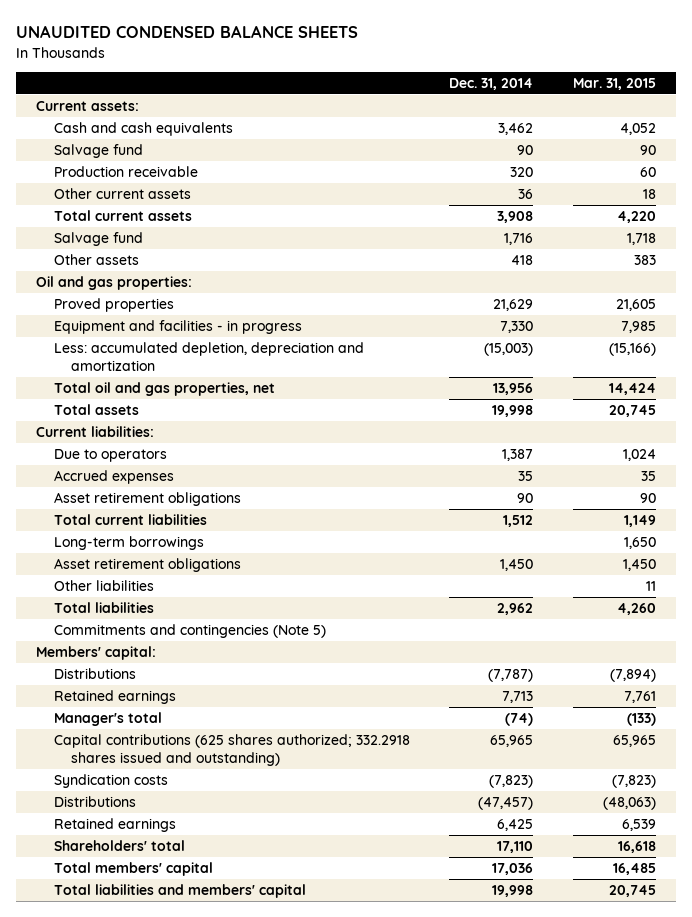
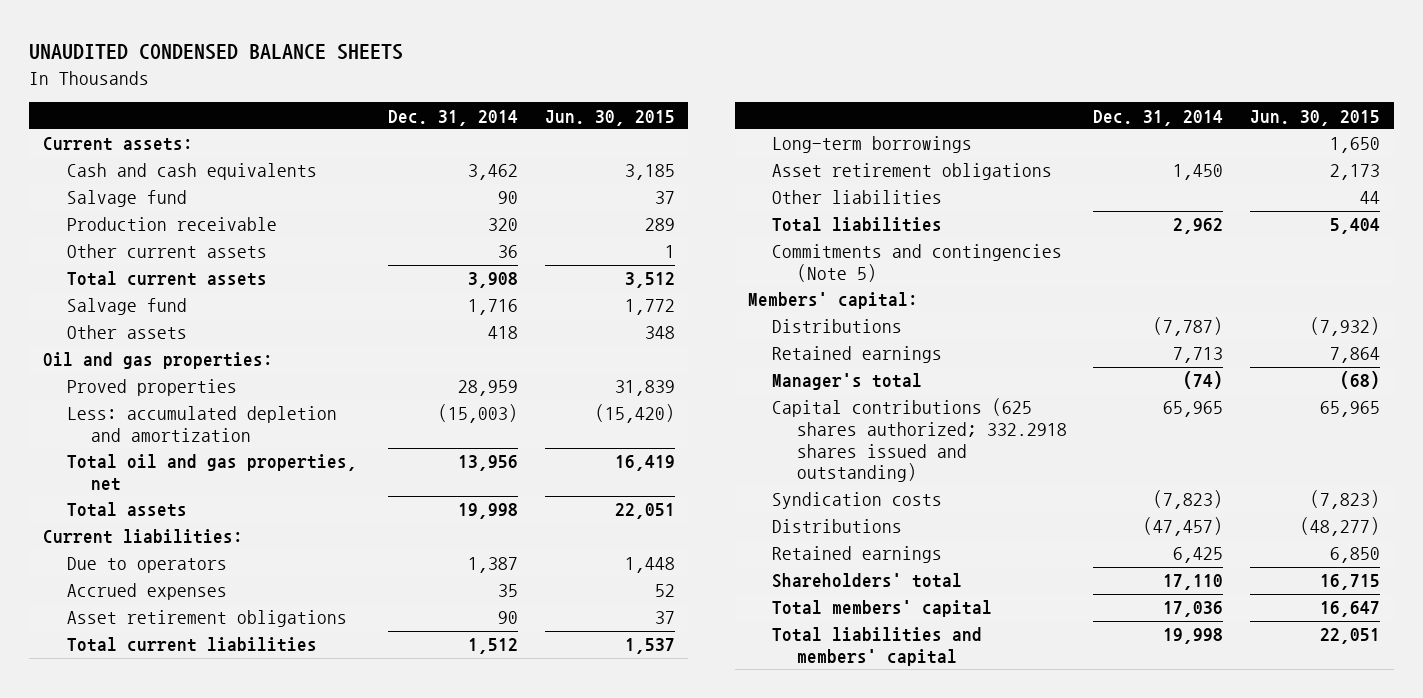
[573,77,657,90] Mar. 31, 2015 -> none
none -> [544,109,675,126] Jun. 30, 2015
[53,320,302,335] Equipment and facilities - in progress -> none
[493,299,534,312] 21,629 -> [457,380,518,397] 28,959
[53,342,364,372] Less: accumulated depletion, depreciation and amortization -> [66,406,337,442] Less: accumulated depletion and amortization

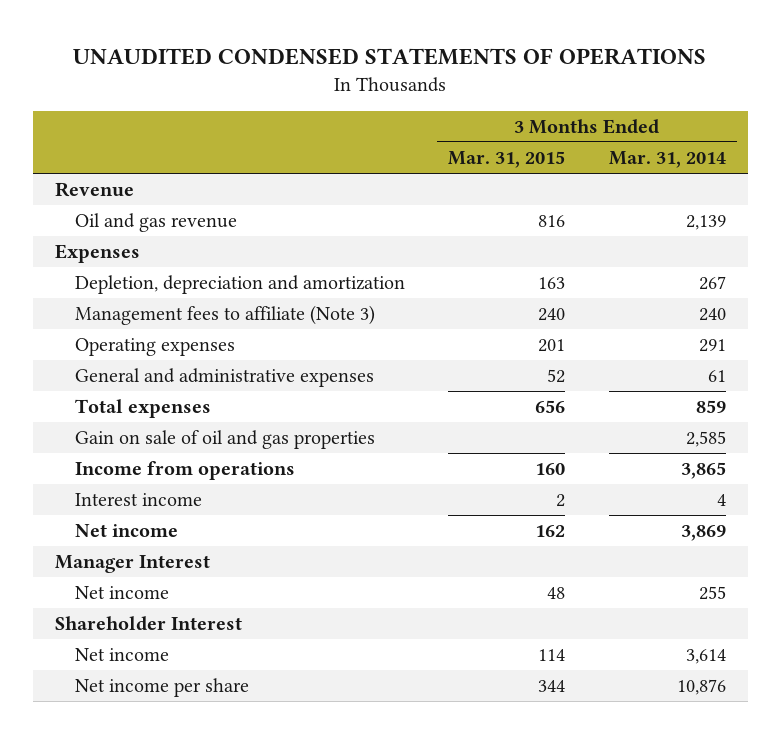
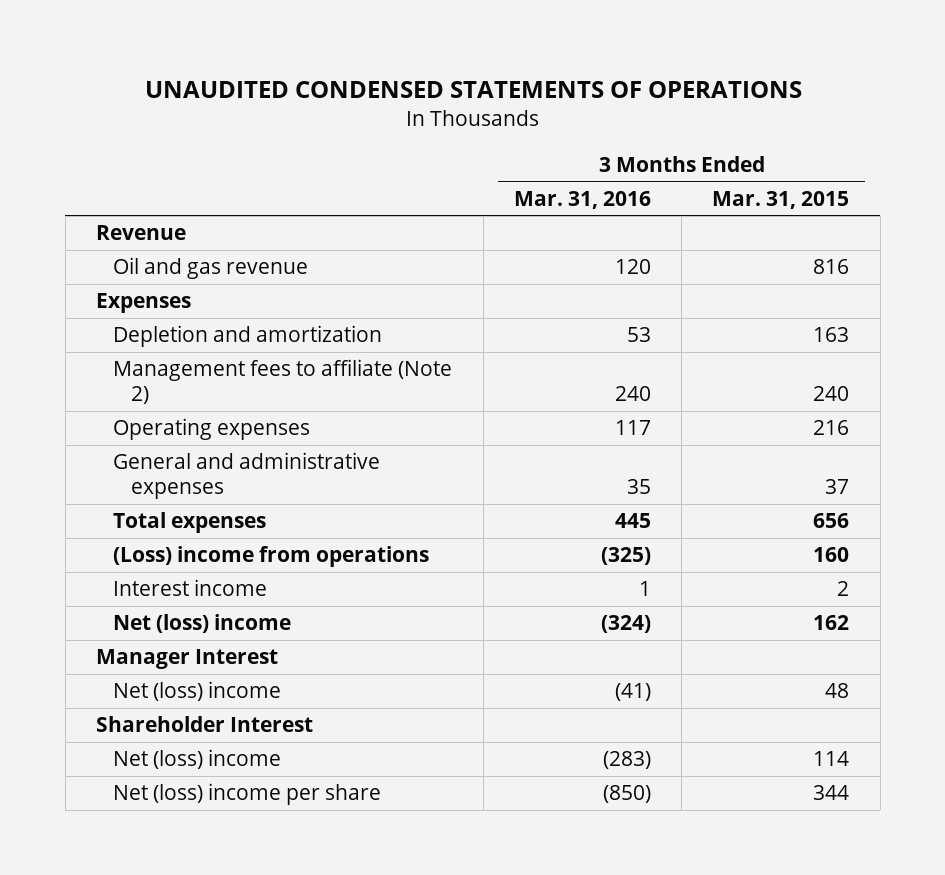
[608,150,726,168] Mar. 31, 2014 -> none
none -> [513,190,651,209] Mar. 31, 2016
[74,275,405,295] Depletion, depreciation and amortization -> [113,325,383,348] Depletion and amortization
[74,305,375,326] Management fees to affiliate (Note 3) -> [113,359,453,405] Management fees to affiliate (Note 2)
[538,339,566,353] 201 -> [813,420,850,436] 216
[547,369,566,384] 52 -> [825,479,850,495] 37
[74,430,375,450] Gain on sale of oil and gas properties -> none
[74,461,295,481] Income from operations -> [113,546,430,568] (Loss) income from operations
[74,524,178,538] Net income -> [113,614,292,634] Net (loss) income
[74,586,169,600] Net income -> [113,681,282,702] Net (loss) income
[74,648,169,662] Net income -> [113,749,282,770] Net (loss) income
[74,678,249,698] Net income per share -> [113,783,382,806] Net (loss) income per share

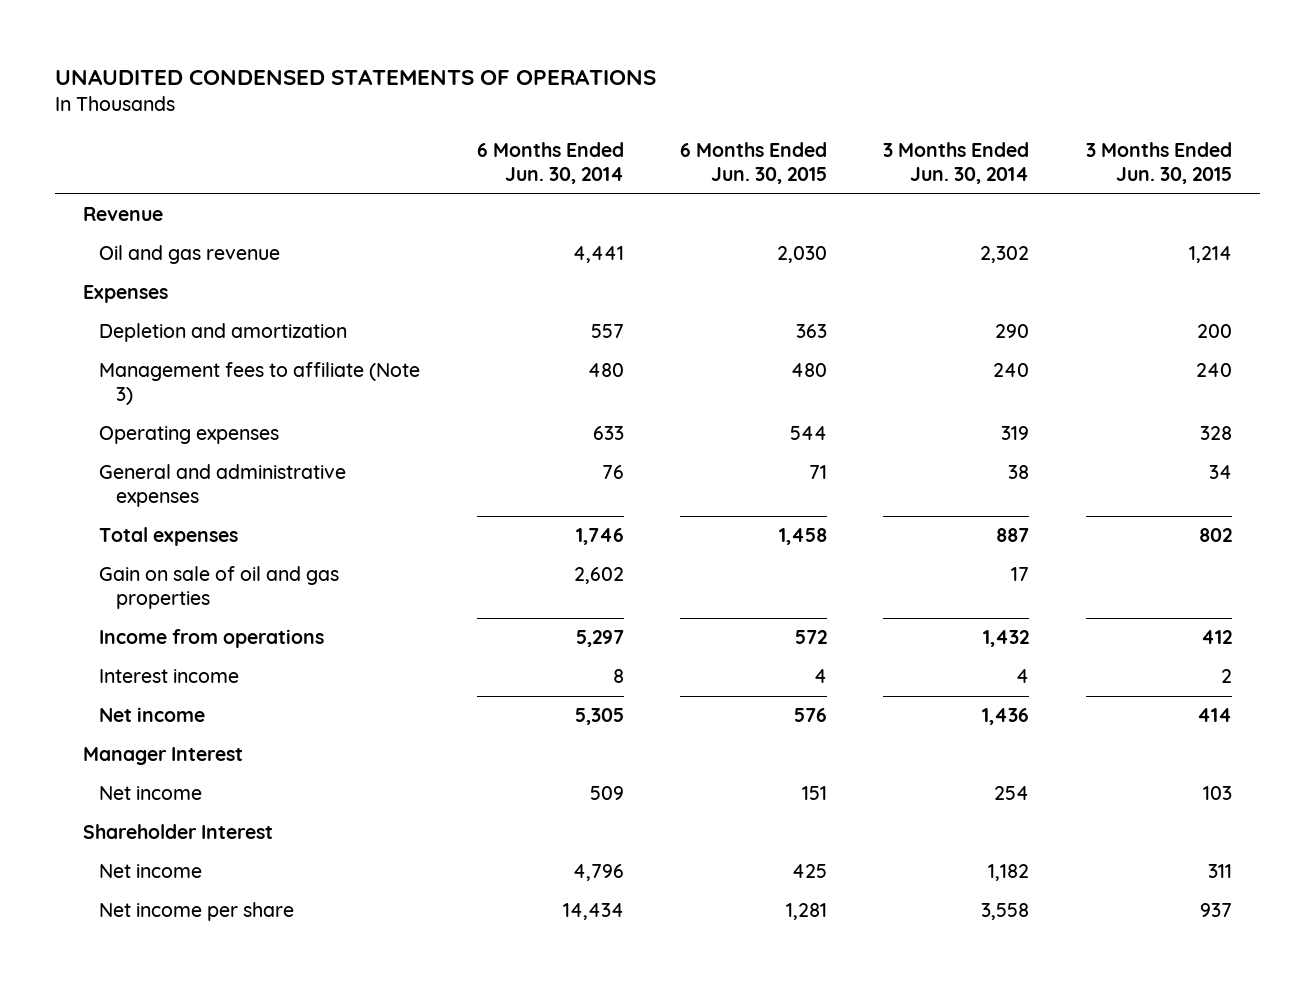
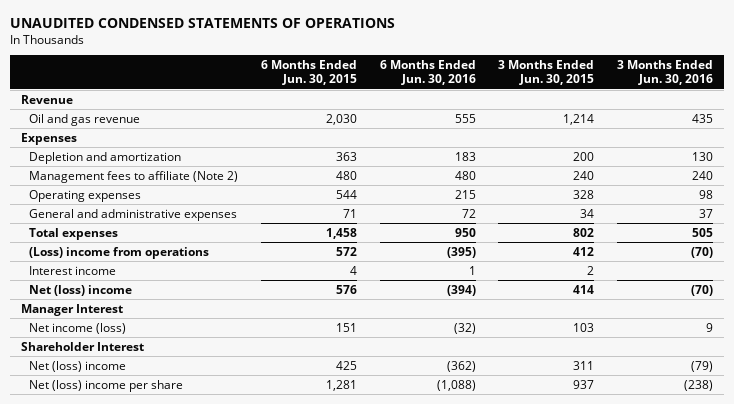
[476,142,624,185] 6 Months Ended Jun. 30, 2014 -> none
[883,142,1030,185] 3 Months Ended Jun. 30, 2014 -> none
none -> [379,60,476,86] 6 Months Ended Jun. 30, 2016
none -> [616,60,713,86] 3 Months Ended Jun. 30, 2016
[99,362,421,406] Management fees to affiliate (Note 3) -> [29,170,239,183] Management fees to affiliate (Note 2)
[99,566,340,610] Gain on sale of oil and gas properties -> none
[99,629,325,649] Income from operations -> [29,246,210,259] (Loss) income from operations
[99,707,206,723] Net income -> [29,284,133,296] Net (loss) income
[99,786,203,801] Net income -> [29,322,127,334] Net income (loss)
[99,864,203,879] Net income -> [29,360,127,372] Net (loss) income
[99,902,295,922] Net income per share -> [29,379,184,392] Net (loss) income per share

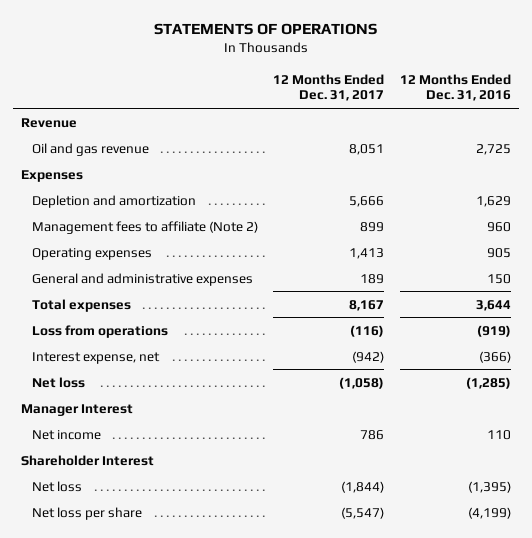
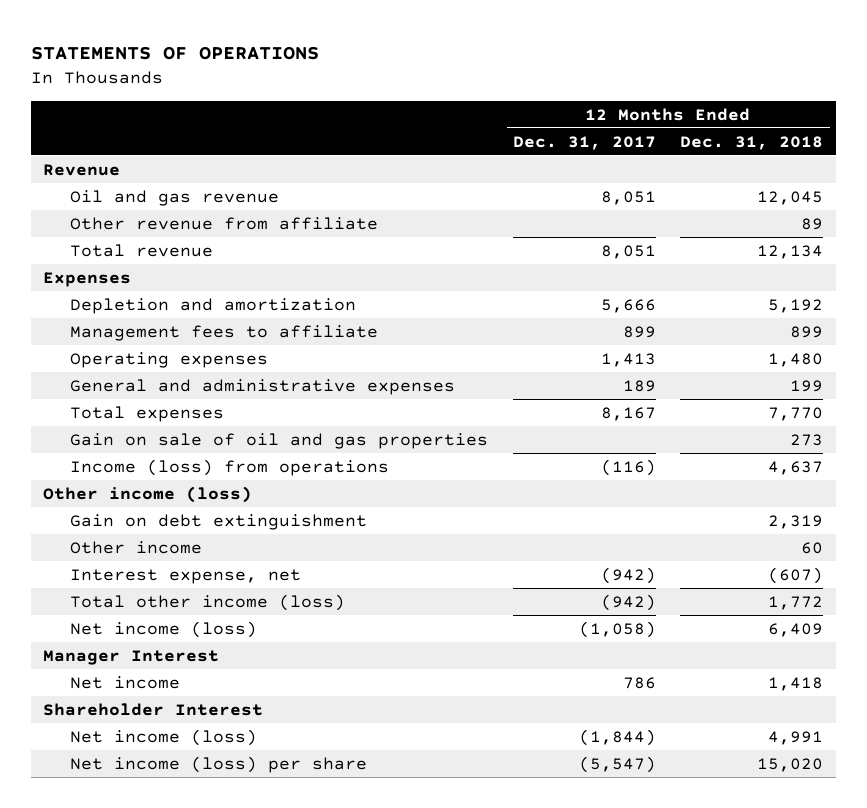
[399,73,511,102] 12 Months Ended Dec. 31, 2016 -> none
none -> [680,135,824,150] Dec. 31, 2018
none -> [70,216,379,230] Other revenue from affiliate
none -> [70,243,214,257] Total revenue
[31,220,258,234] Management fees to affiliate (Note 2) -> [70,324,379,341] Management fees to affiliate
none -> [70,432,489,449] Gain on sale of oil and gas properties
[31,324,168,338] Loss from operations -> [70,458,390,476] Income (loss) from operations
none -> [43,485,253,503] Other income (loss)
none -> [70,513,368,530] Gain on debt extinguishment
none -> [70,540,203,554] Other income
none -> [70,593,346,611] Total other income (loss)
[31,376,85,388] Net loss -> [70,620,258,638] Net income (loss)
[31,480,82,492] Net loss -> [70,728,258,746] Net income (loss)
[31,506,142,520] Net loss per share -> [70,755,368,773] Net income (loss) per share

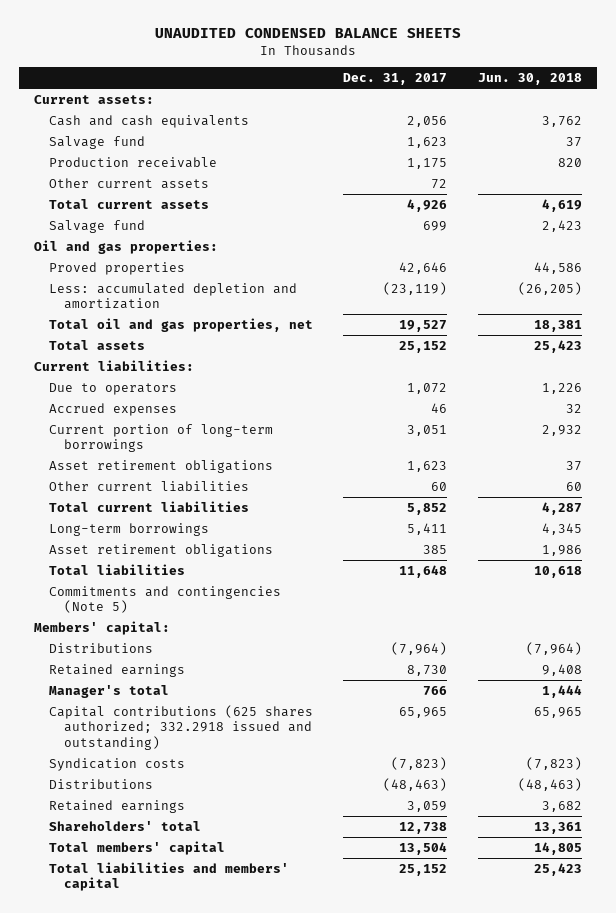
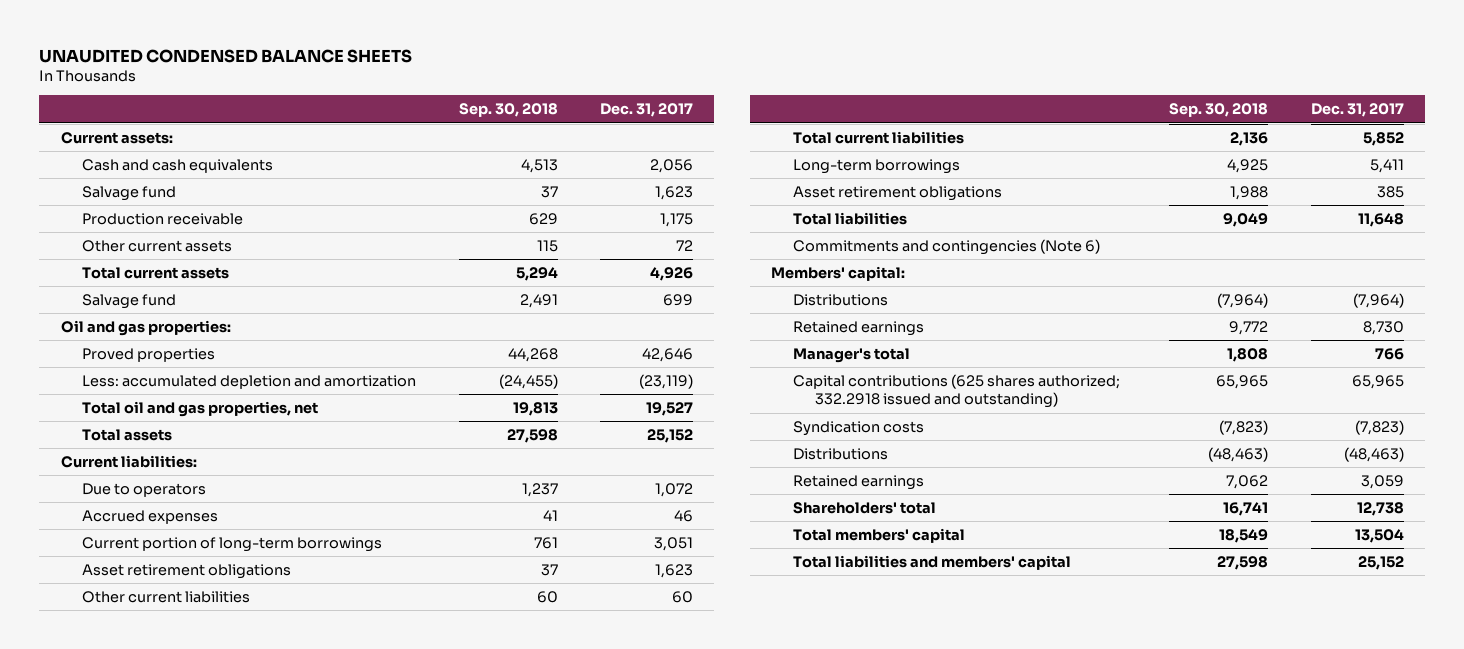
[477,72,582,85] Jun. 30, 2018 -> none
none -> [458,103,558,118] Sep. 30, 2018
[49,585,282,614] Commitments and contingencies (Note 5) -> [793,238,1101,255] Commitments and contingencies (Note 6)

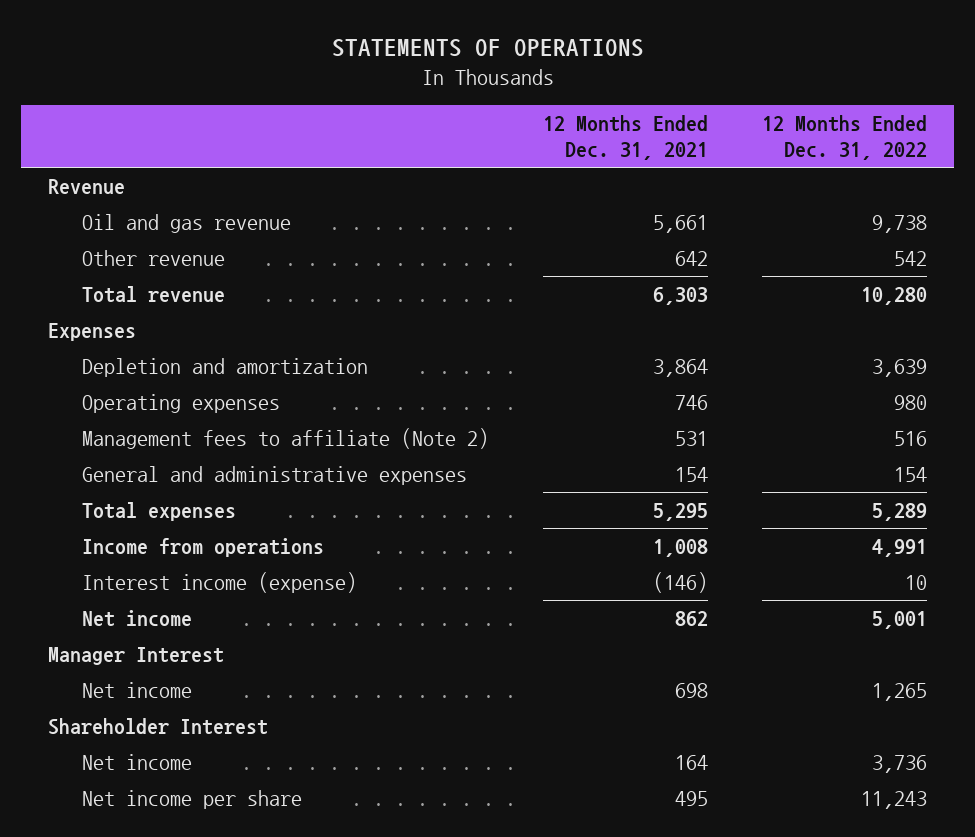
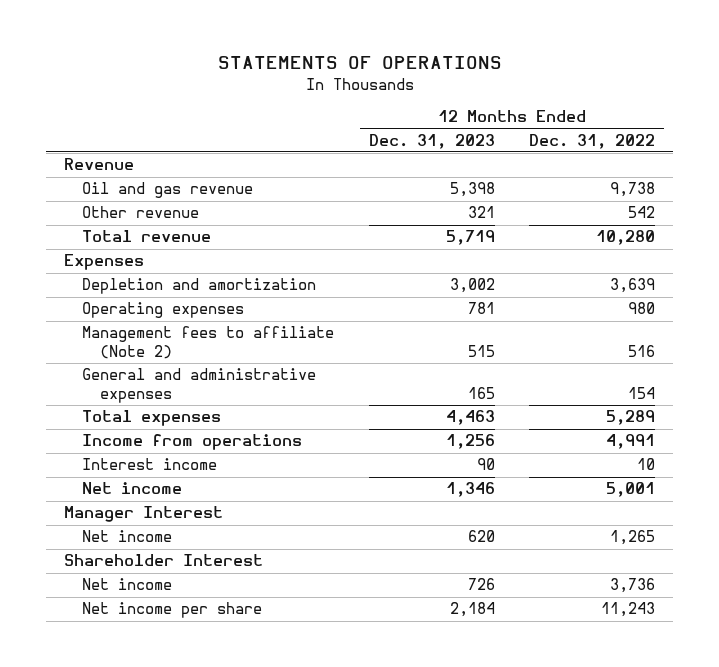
[542,115,708,160] 12 Months Ended Dec. 31, 2021 -> none
none -> [368,133,495,149] Dec. 31, 2023
[81,572,357,594] Interest income (expense) -> [81,458,217,471] Interest income

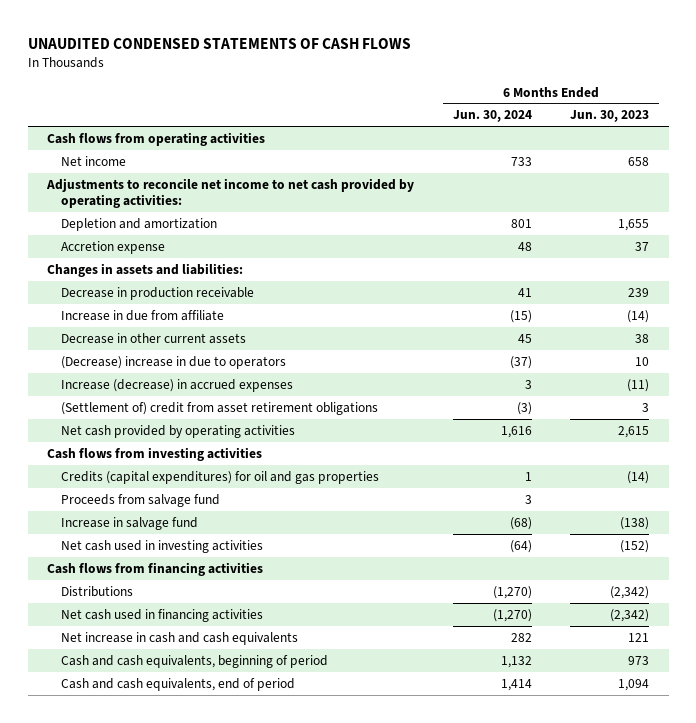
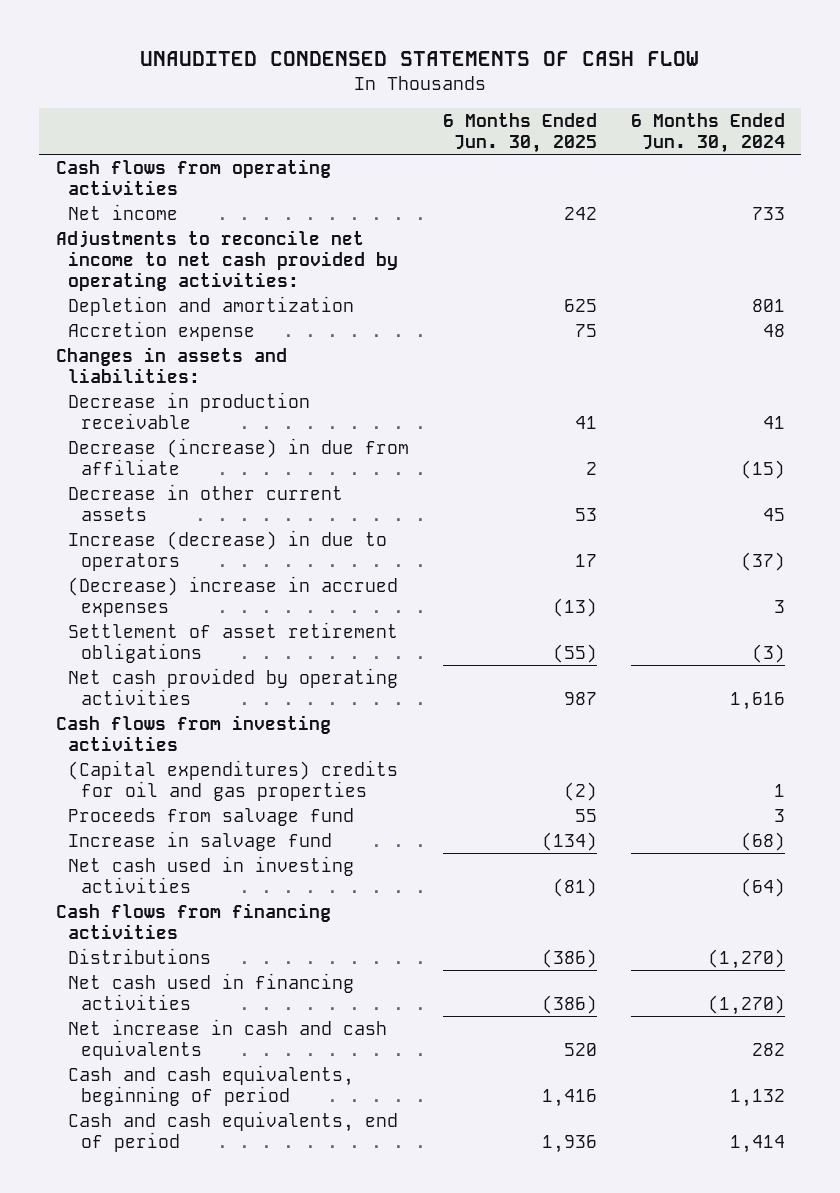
[27,38,411,50] UNAUDITED CONDENSED STATEMENTS OF CASH FLOWS -> [140,51,700,67] UNAUDITED CONDENSED STATEMENTS OF CASH FLOW
[570,110,650,123] Jun. 30, 2023 -> none
none -> [442,112,597,154] 6 Months Ended Jun. 30, 2025
[60,309,224,321] Increase in due from affiliate -> [68,437,410,475] Decrease (increase) in due from affiliate
[60,355,286,369] (Decrease) increase in due to operators -> [68,529,388,571] Increase (decrease) in due to operators
[60,378,293,392] Increase (decrease) in accrued expenses -> [68,575,399,617] (Decrease) increase in accrued expenses
[60,401,378,415] (Settlement of) credit from asset retirement obligations -> [68,621,399,663] Settlement of asset retirement obligations
[60,470,379,484] Credits (capital expenditures) for oil and gas properties -> [68,759,399,801] (Capital expenditures) credits for oil and gas properties

